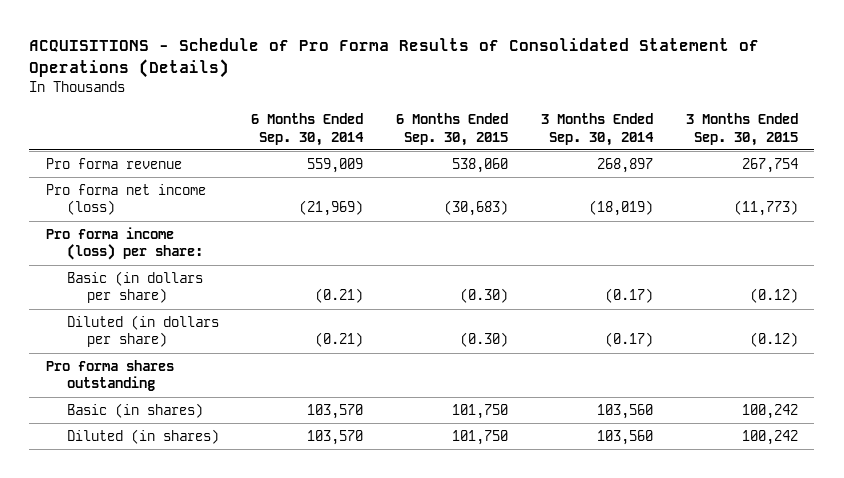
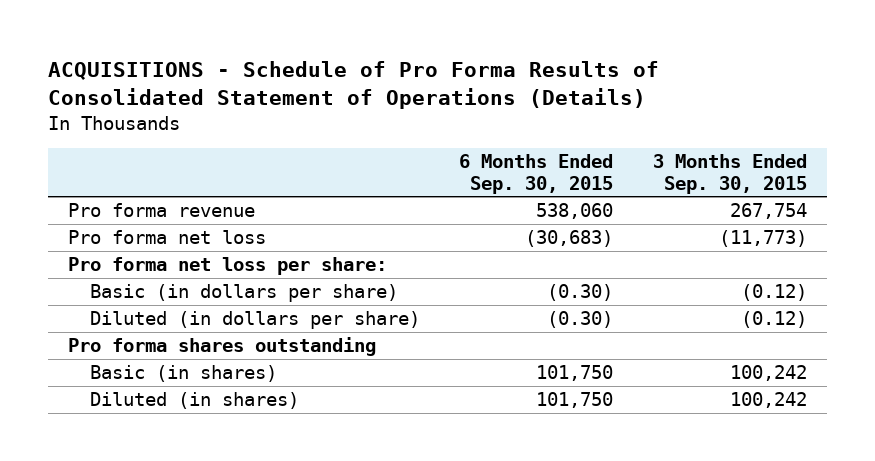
[251,113,365,146] 6 Months Ended Sep. 30, 2014 -> none
[541,113,655,146] 3 Months Ended Sep. 30, 2014 -> none
[45,184,206,216] Pro forma net income (loss) -> [67,230,266,245] Pro forma net loss
[45,227,203,261] Pro forma income (loss) per share: -> [67,257,387,276] Pro forma net loss per share:

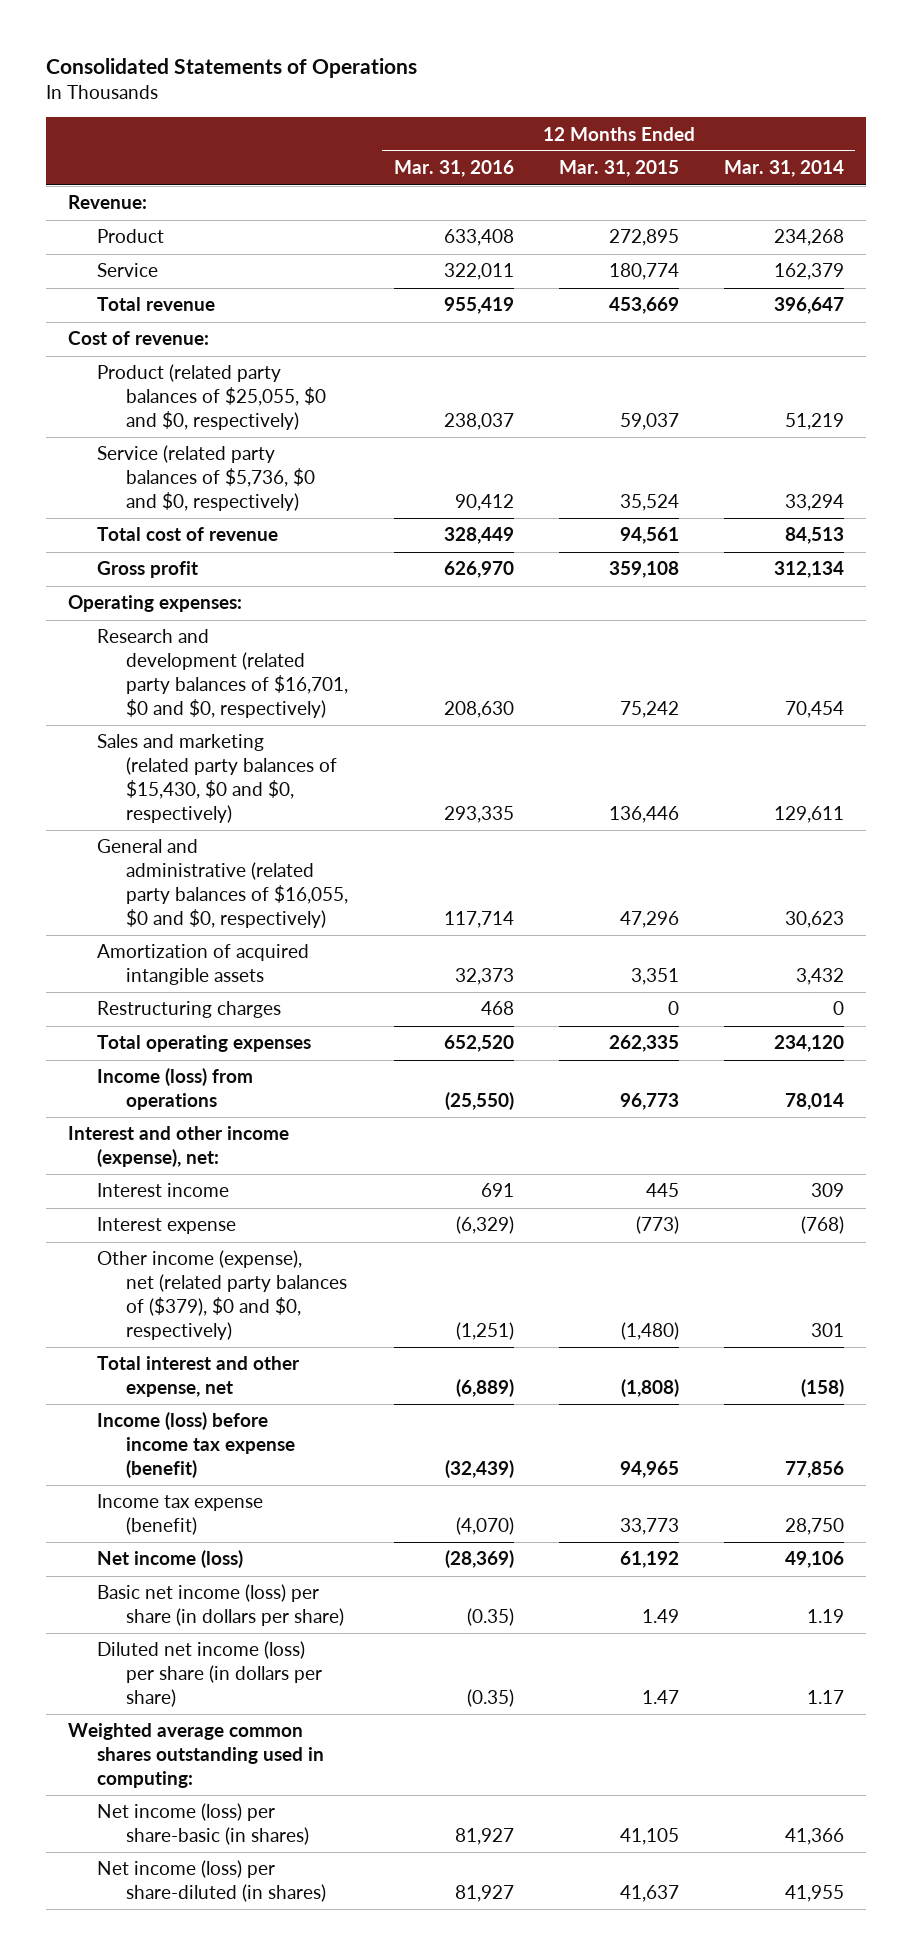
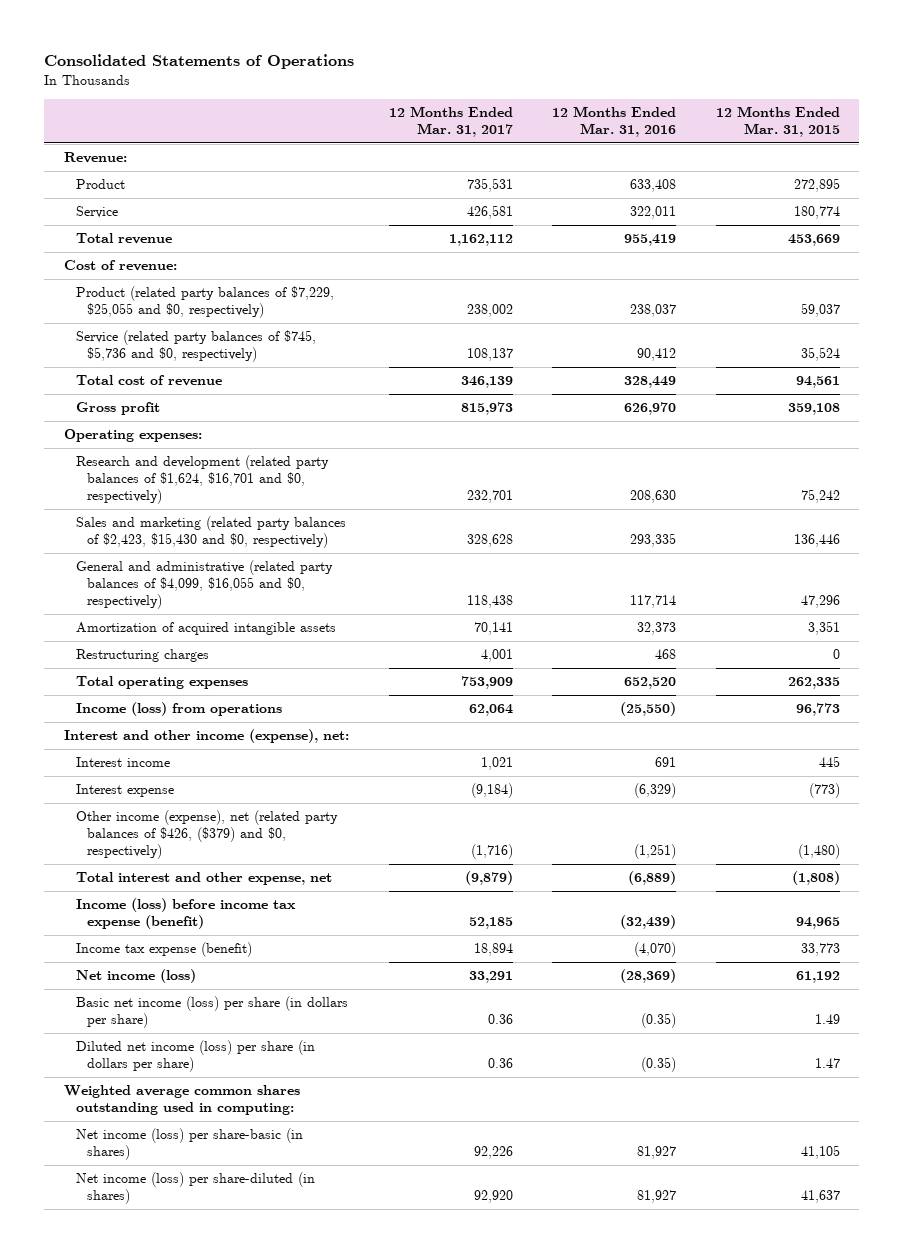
[723,160,844,178] Mar. 31, 2014 -> none
none -> [388,106,513,137] 12 Months Ended Mar. 31, 2017
[97,364,327,431] Product (related party balances of $25,055, $0 and $0, respectively) -> [75,286,334,319] Product (related party balances of $7,229, $25,055 and $0, respectively)
[97,445,316,512] Service (related party balances of $5,736, $0 and $0, respectively) -> [75,330,316,363] Service (related party balances of $745, $5,736 and $0, respectively)
[97,629,349,718] Research and development (related party balances of $16,701, $0 and $0, respectively) -> [75,455,329,504] Research and development (related party balances of $1,624, $16,701 and $0, respectively)
[97,734,338,823] Sales and marketing (related party balances of $15,430, $0 and $0, respectively) -> [75,516,346,549] Sales and marketing (related party balances of $2,423, $15,430 and $0, respectively)
[97,839,349,928] General and administrative (related party balances of $16,055, $0 and $0, respectively) -> [75,560,333,609] General and administrative (related party balances of $4,099, $16,055 and $0, respectively)
[97,1250,348,1340] Other income (expense), net (related party balances of ($379), $0 and $0, respectively) -> [75,810,338,859] Other income (expense), net (related party balances of $426, ($379) and $0, respectively)

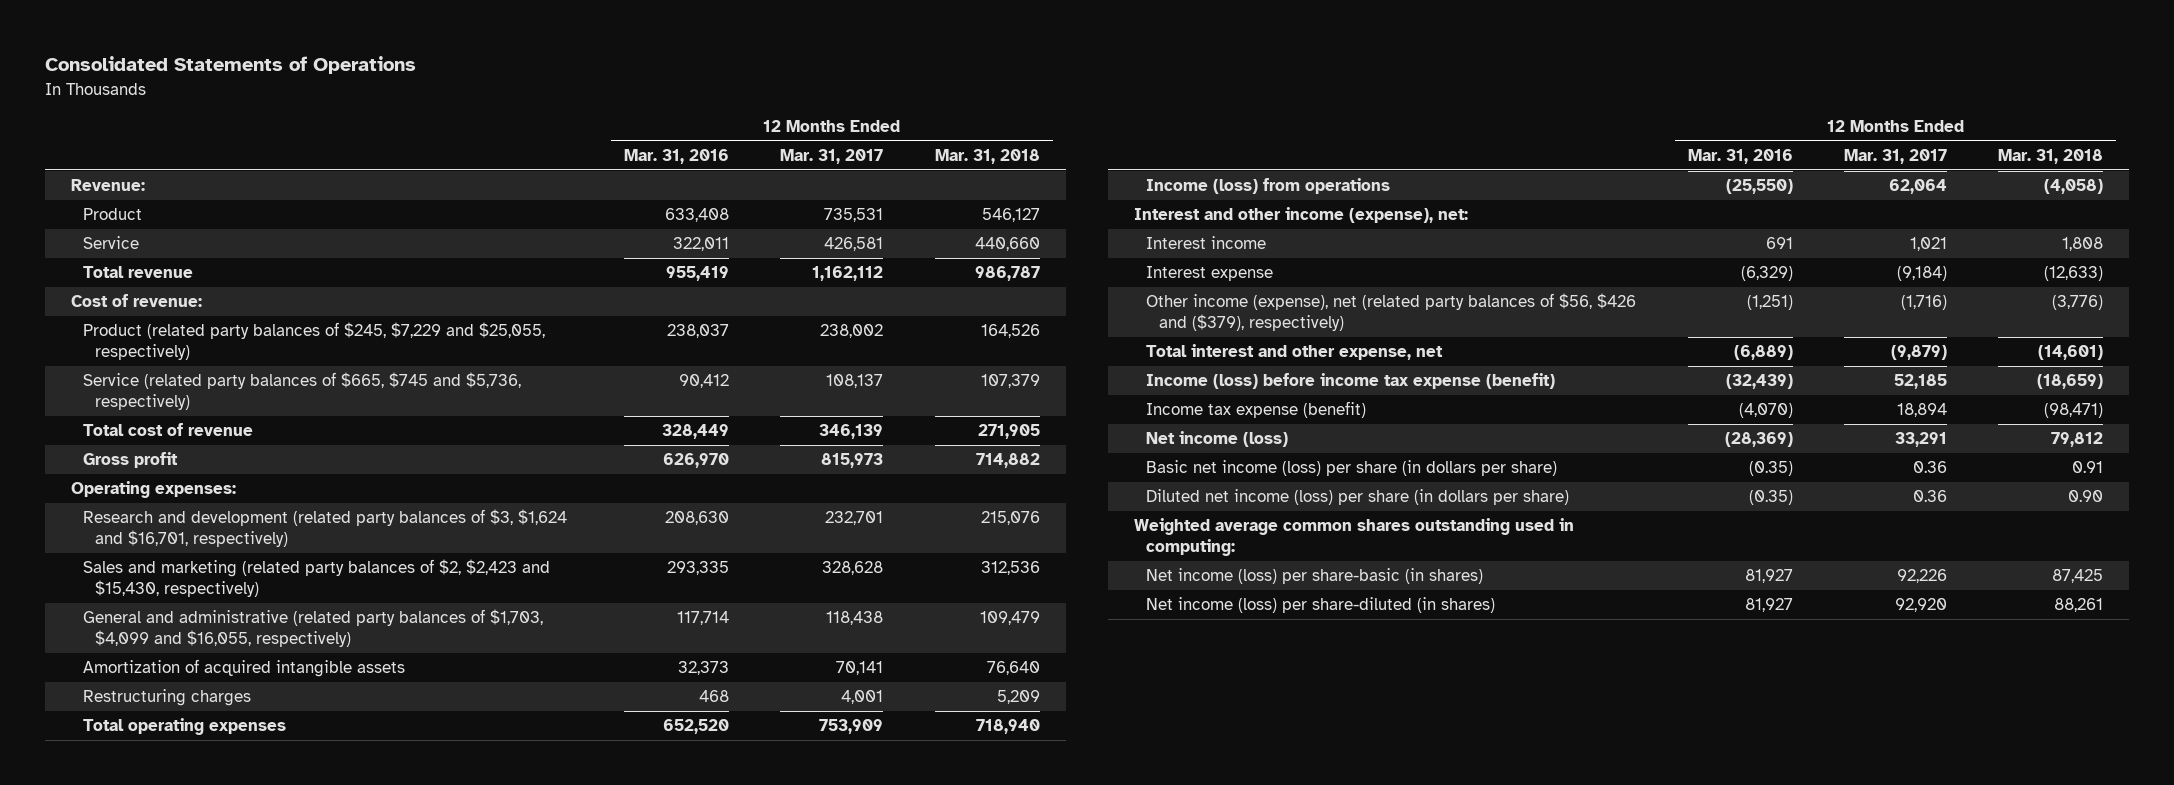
[715,106,840,137] 12 Months Ended Mar. 31, 2015 -> none
none -> [934,149,1040,165] Mar. 31, 2018
[75,286,334,319] Product (related party balances of $7,229, $25,055 and $0, respectively) -> [82,322,545,360] Product (related party balances of $245, $7,229 and $25,055, respectively)
[75,330,316,363] Service (related party balances of $745, $5,736 and $0, respectively) -> [82,372,521,410] Service (related party balances of $665, $745 and $5,736, respectively)
[75,455,329,504] Research and development (related party balances of $1,624, $16,701 and $0, respectively) -> [82,509,567,547] Research and development (related party balances of $3, $1,624 and $16,701, respectively)
[75,516,346,549] Sales and marketing (related party balances of $2,423, $15,430 and $0, respectively) -> [82,559,550,597] Sales and marketing (related party balances of $2, $2,423 and $15,430, respectively)
[75,560,333,609] General and administrative (related party balances of $4,099, $16,055 and $0, respectively) -> [82,609,543,647] General and administrative (related party balances of $1,703, $4,099 and $16,055, respectively)
[75,810,338,859] Other income (expense), net (related party balances of $426, ($379) and $0, respectively) -> [1146,293,1637,331] Other income (expense), net (related party balances of $56, $426 and ($379), respectively)

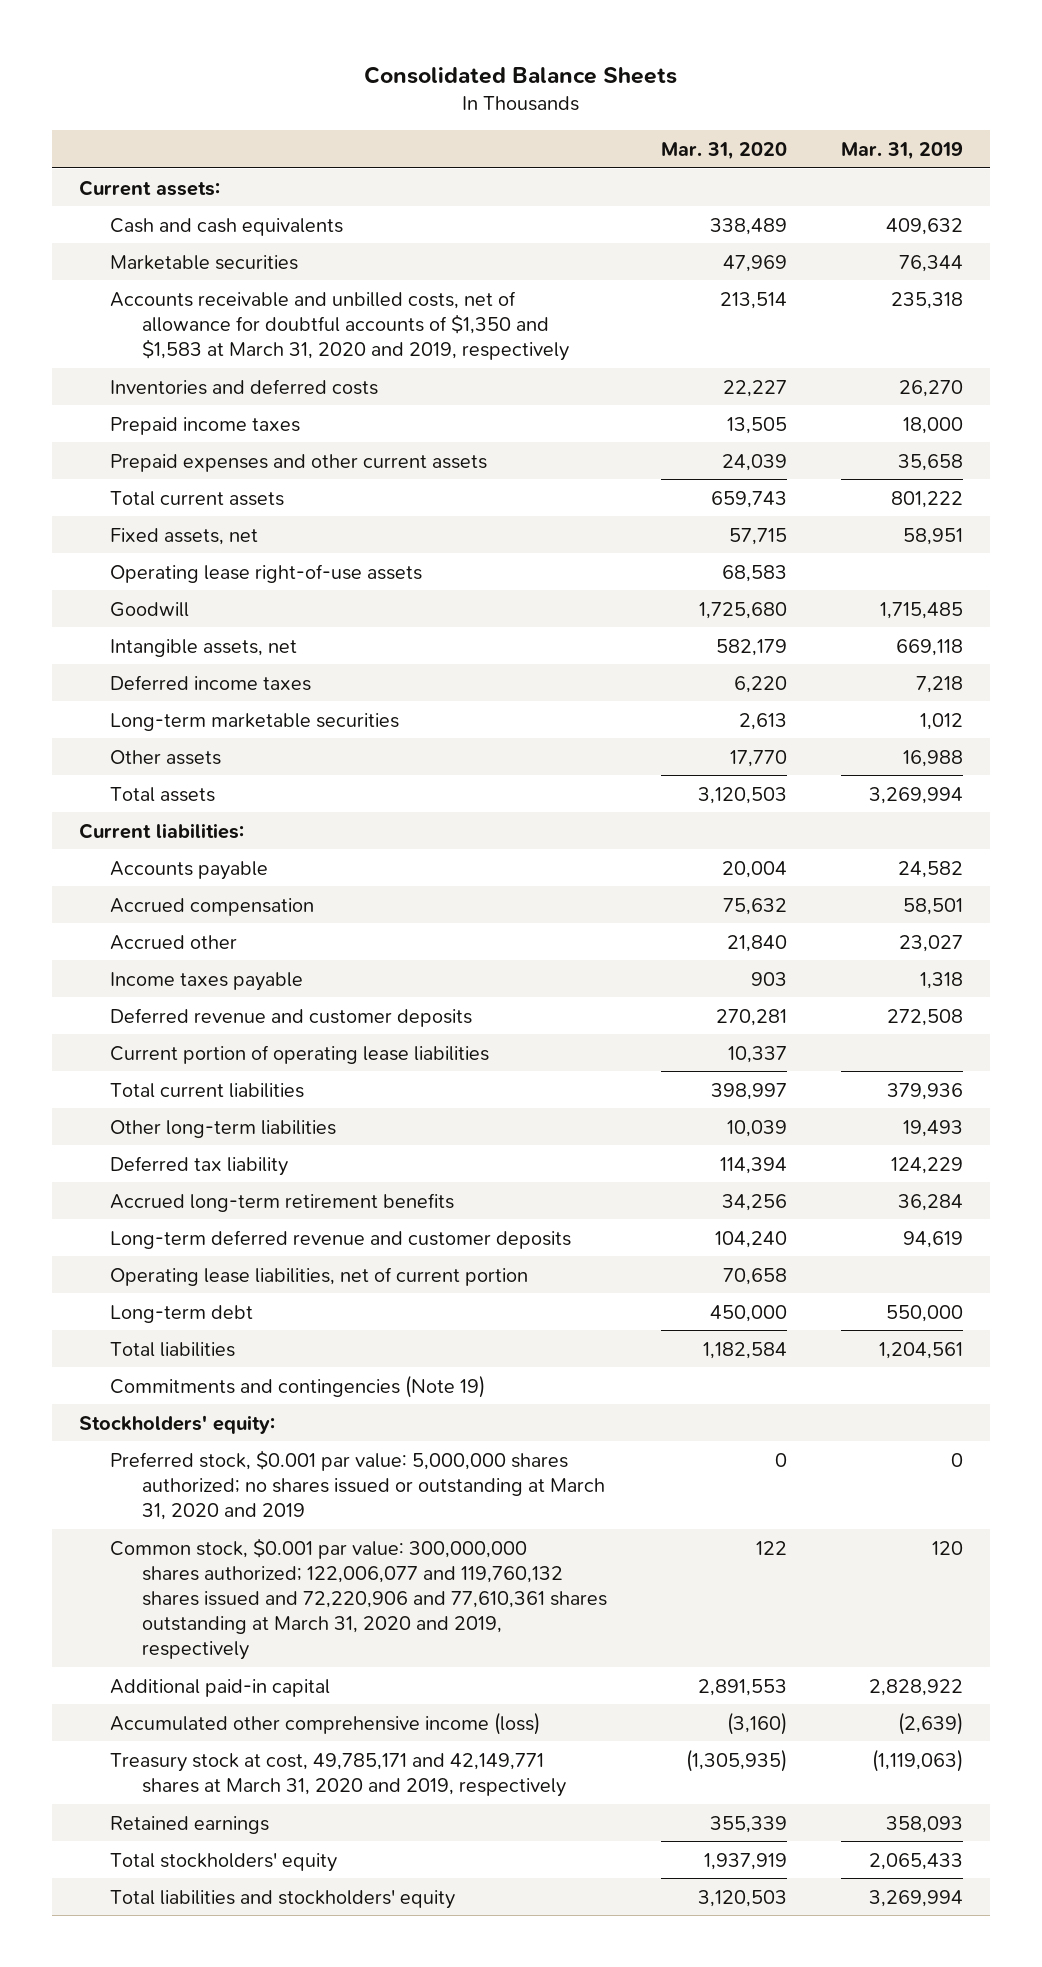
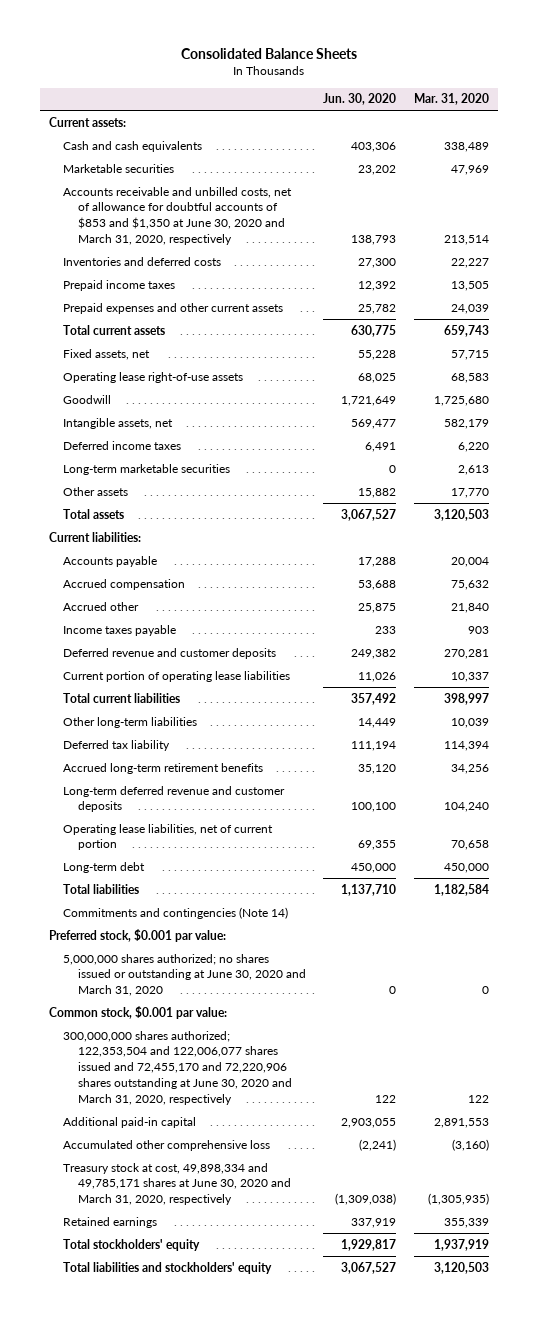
[840,141,963,160] Mar. 31, 2019 -> none
none -> [323,93,397,106] Jun. 30, 2020
[110,290,569,361] Accounts receivable and unbilled costs, net of allowance for doubtful accounts of $1,350 and $1,583 at March 31, 2020 and 2019, respectively -> [63,186,293,246] Accounts receivable and unbilled costs, net of allowance for doubtful accounts of $853 and $1,350 at June 30, 2020 and March 31, 2020, respectively
[78,1414,275,1434] Stockholders' equity: -> none
[110,1374,486,1398] Commitments and contingencies (Note 19) -> [63,906,289,919] Commitments and contingencies (Note 14)
none -> [49,928,227,942] Preferred stock, $0.001 par value:
[110,1449,605,1520] Preferred stock, $0.001 par value: 5,000,000 shares authorized; no shares issued or outstanding at March 31, 2020 and 2019 -> [63,953,306,997] 5,000,000 shares authorized; no shares issued or outstanding at June 30, 2020 and March 31, 2020
none -> [49,1005,228,1019] Common stock, $0.001 par value:
[110,1537,607,1660] Common stock, $0.001 par value: 300,000,000 shares authorized; 122,006,077 and 119,760,132 shares issued and 72,220,906 and 77,610,361 shares outstanding at March 31, 2020 and 2019, respectively -> [63,1030,292,1105] 300,000,000 shares authorized; 122,353,504 and 122,006,077 shares issued and 72,455,170 and 72,220,906 shares outstanding at June 30, 2020 and March 31, 2020, respectively
[110,1711,541,1735] Accumulated other comprehensive income (loss) -> [63,1139,271,1151] Accumulated other comprehensive loss
[110,1752,566,1797] Treasury stock at cost, 49,785,171 and 42,149,771 shares at March 31, 2020 and 2019, respectively -> [63,1162,291,1206] Treasury stock at cost, 49,898,334 and 49,785,171 shares at June 30, 2020 and March 31, 2020, respectively

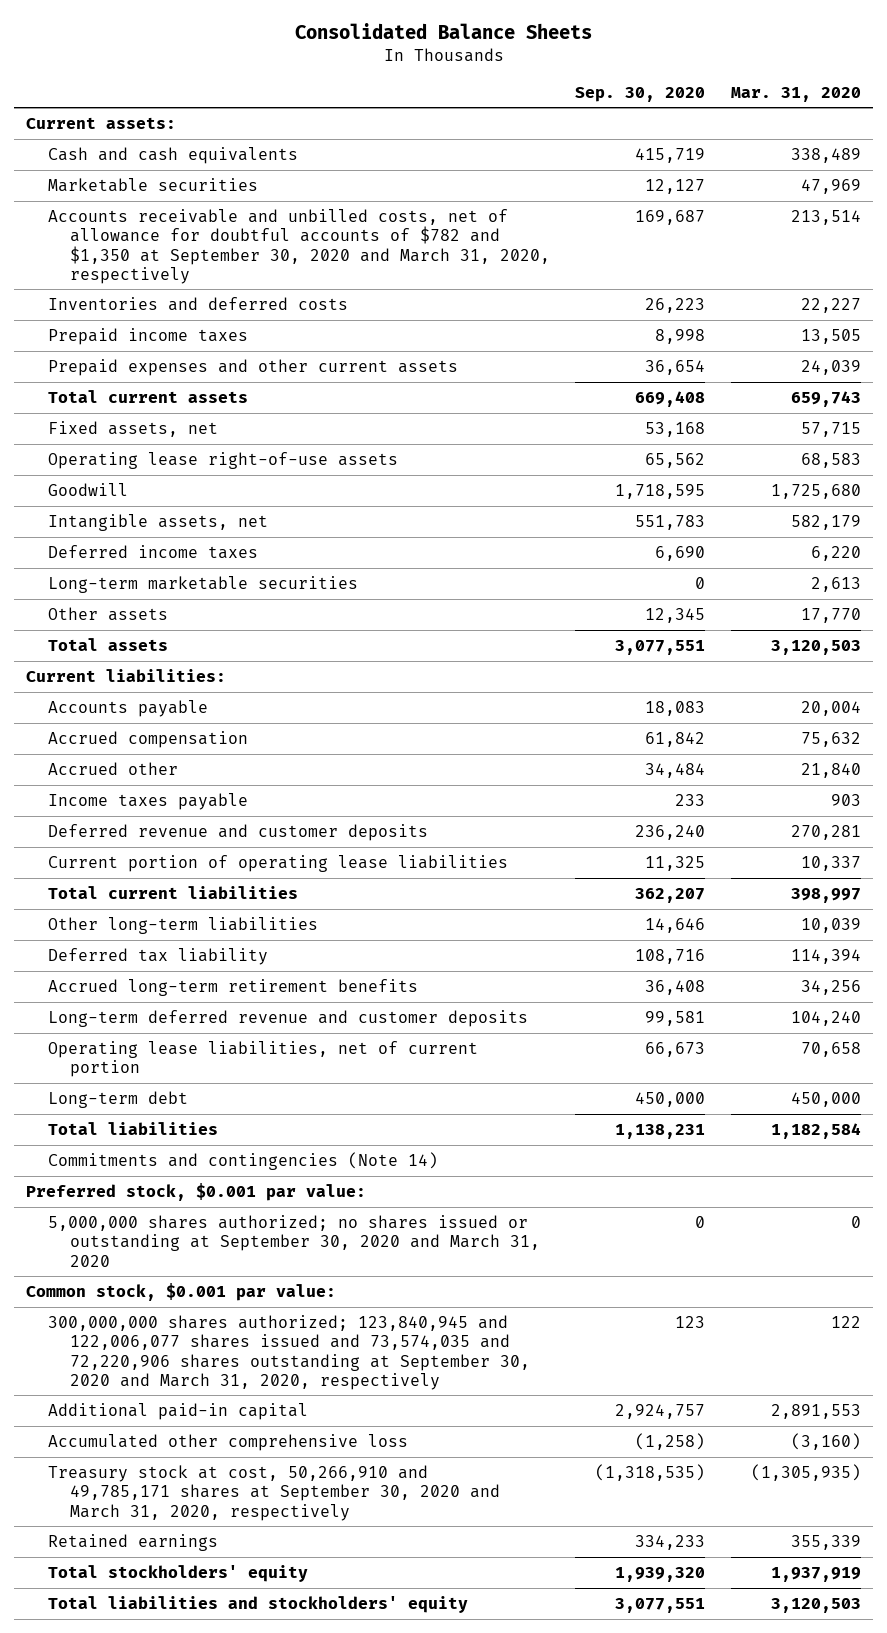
[323,93,397,106] Jun. 30, 2020 -> none
none -> [575,86,706,102] Sep. 30, 2020
[63,186,293,246] Accounts receivable and unbilled costs, net of allowance for doubtful accounts of $853 and $1,350 at June 30, 2020 and March 31, 2020, respectively -> [48,208,550,284] Accounts receivable and unbilled costs, net of allowance for doubtful accounts of $782 and $1,350 at September 30, 2020 and March 31, 2020, respectively
[63,953,306,997] 5,000,000 shares authorized; no shares issued or outstanding at June 30, 2020 and March 31, 2020 -> [48,1214,540,1267] 5,000,000 shares authorized; no shares issued or outstanding at September 30, 2020 and March 31, 2020
[63,1030,292,1105] 300,000,000 shares authorized; 122,353,504 and 122,006,077 shares issued and 72,455,170 and 72,220,906 shares outstanding at June 30, 2020 and March 31, 2020, respectively -> [48,1314,530,1390] 300,000,000 shares authorized; 123,840,945 and 122,006,077 shares issued and 73,574,035 and 72,220,906 shares outstanding at September 30, 2020 and March 31, 2020, respectively
[63,1162,291,1206] Treasury stock at cost, 49,898,334 and 49,785,171 shares at June 30, 2020 and March 31, 2020, respectively -> [48,1464,500,1521] Treasury stock at cost, 50,266,910 and 49,785,171 shares at September 30, 2020 and March 31, 2020, respectively

